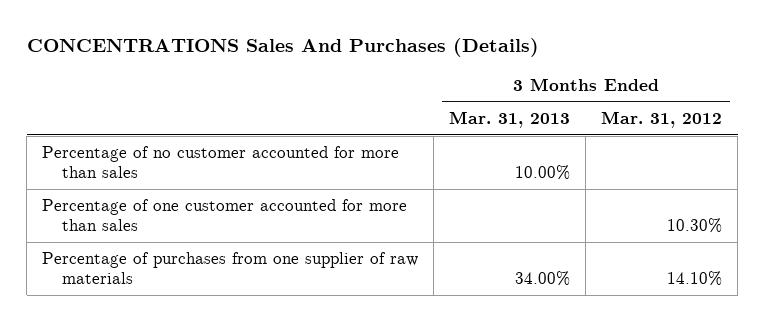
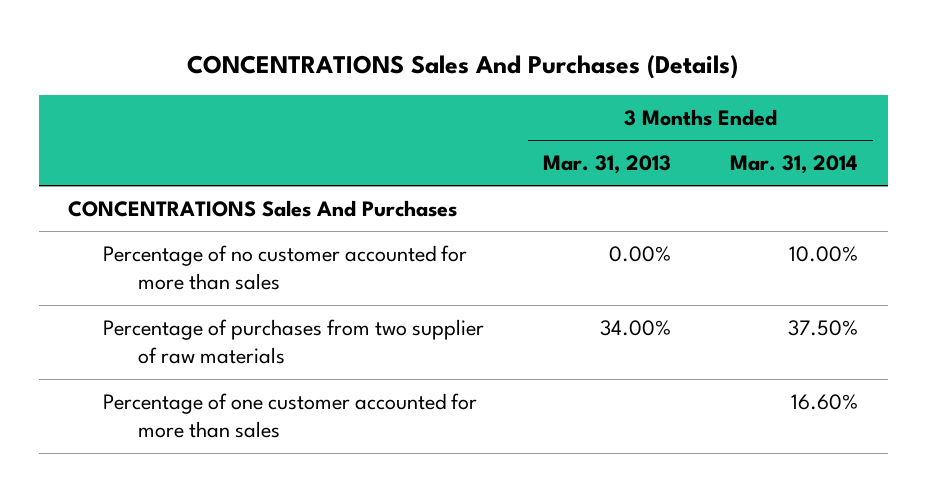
[601,110,723,128] Mar. 31, 2012 -> none
none -> [730,154,859,174] Mar. 31, 2014
none -> [68,199,458,217] CONCENTRATIONS Sales And Purchases
[515,165,571,181] 10.00% -> [609,245,672,262] 0.00%
none -> [102,318,484,365] Percentage of purchases from two supplier of raw materials
[42,252,419,285] Percentage of purchases from one supplier of raw materials -> none

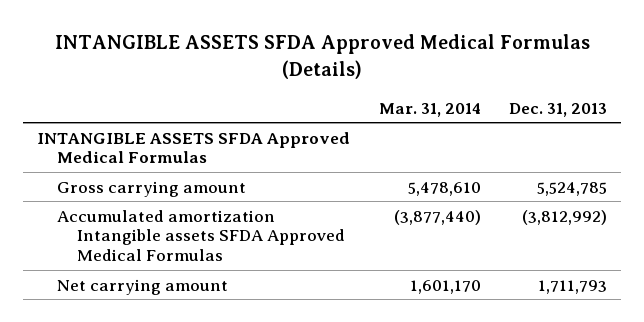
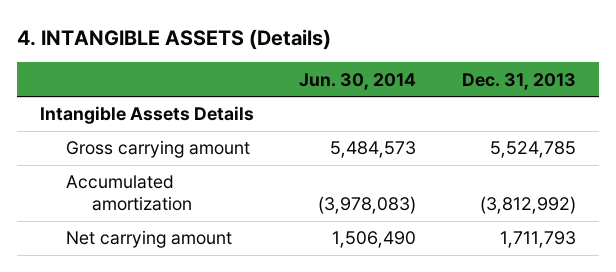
[55,34,591,79] INTANGIBLE ASSETS SFDA Approved Medical Formulas (Details) -> [16,28,331,50] 4. INTANGIBLE ASSETS (Details)
[378,102,481,117] Mar. 31, 2014 -> none
none -> [299,72,417,90] Jun. 30, 2014
[37,131,351,164] INTANGIBLE ASSETS SFDA Approved Medical Formulas -> none
none -> [39,106,254,125] Intangible Assets Details
[56,209,345,261] Accumulated amortization Intangible assets SFDA Approved Medical Formulas -> [65,175,193,212] Accumulated amortization

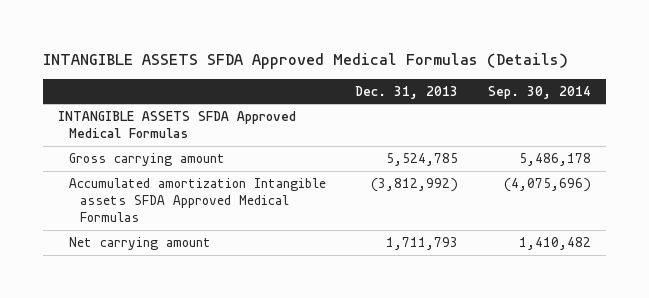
[16,28,331,50] 4. INTANGIBLE ASSETS (Details) -> [43,52,569,69] INTANGIBLE ASSETS SFDA Approved Medical Formulas (Details)
[299,72,417,90] Jun. 30, 2014 -> none
none -> [487,85,591,99] Sep. 30, 2014
[39,106,254,125] Intangible Assets Details -> none
none -> [58,111,297,139] INTANGIBLE ASSETS SFDA Approved Medical Formulas
[65,175,193,212] Accumulated amortization -> [68,178,326,223] Accumulated amortization Intangible assets SFDA Approved Medical Formulas

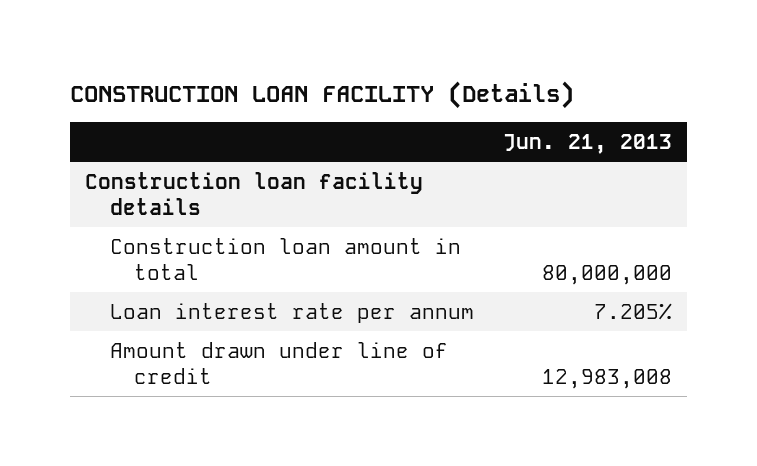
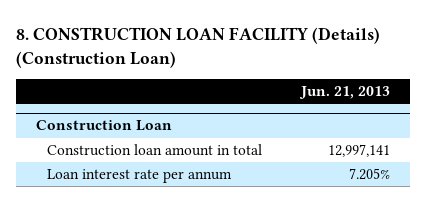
[69,80,574,109] CONSTRUCTION LOAN FACILITY (Details) -> [16,26,381,68] 8. CONSTRUCTION LOAN FACILITY (Details) (Construction Loan)
[84,171,423,215] Construction loan facility details -> none
none -> [35,120,172,132] Construction Loan
[542,264,673,285] 80,000,000 -> [328,144,391,158] 12,997,141
[109,341,448,384] Amount drawn under line of credit -> none

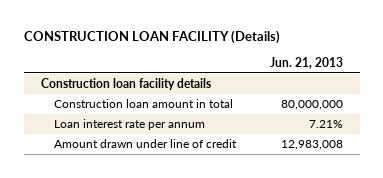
[16,26,381,68] 8. CONSTRUCTION LOAN FACILITY (Details) (Construction Loan) -> [23,30,280,45] CONSTRUCTION LOAN FACILITY (Details)
[35,120,172,132] Construction Loan -> none
none -> [40,78,211,91] Construction loan facility details
[328,144,391,158] 12,997,141 -> [280,100,343,111] 80,000,000
[349,168,391,181] 7.205% -> [308,120,343,129] 7.21%
none -> [54,139,238,149] Amount drawn under line of credit

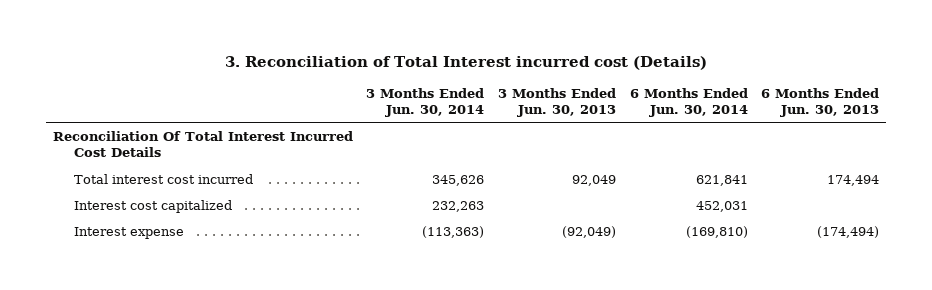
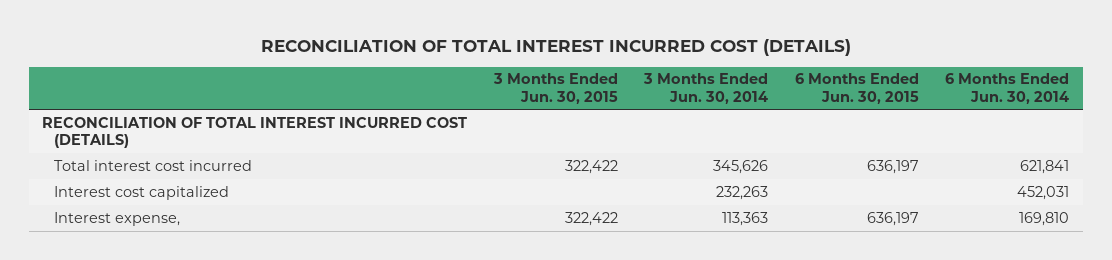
[225,55,708,70] 3. Reconciliation of Total Interest incurred cost (Details) -> [260,38,851,56] RECONCILIATION OF TOTAL INTEREST INCURRED COST (DETAILS)
[498,87,617,118] 3 Months Ended Jun. 30, 2013 -> none
[761,87,880,118] 6 Months Ended Jun. 30, 2013 -> none
none -> [492,73,618,104] 3 Months Ended Jun. 30, 2015
none -> [794,73,919,104] 6 Months Ended Jun. 30, 2015
[52,130,353,158] Reconciliation Of Total Interest Incurred Cost Details -> [42,116,468,149] RECONCILIATION OF TOTAL INTEREST INCURRED COST (DETAILS)
[73,226,184,239] Interest expense -> [54,211,181,226] Interest expense,
[422,225,485,238] (113,363) -> [722,211,769,226] 113,363
[685,225,748,238] (169,810) -> [1019,211,1070,226] 169,810

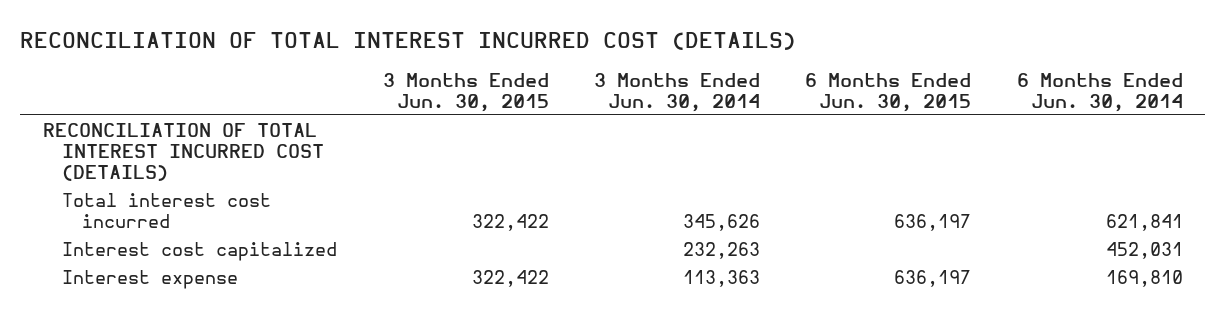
[54,211,181,226] Interest expense, -> [62,269,239,289] Interest expense

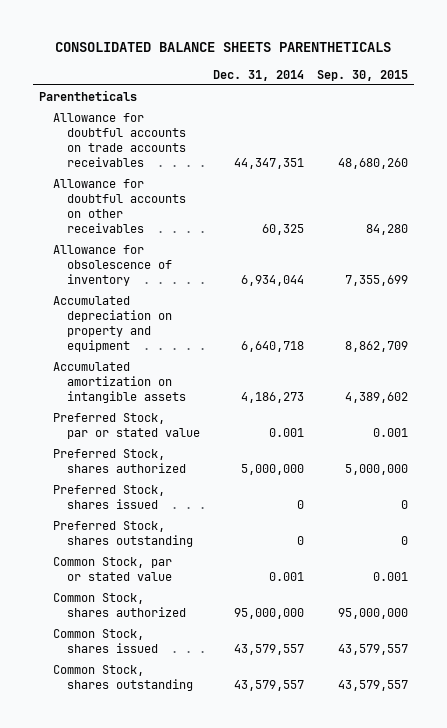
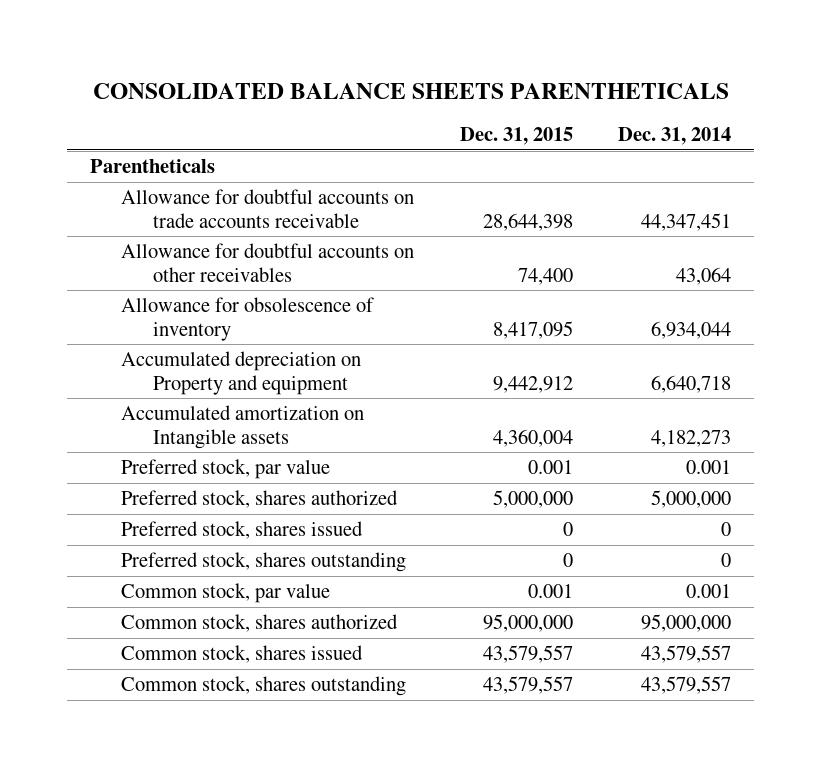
[316,69,408,81] Sep. 30, 2015 -> none
none -> [459,127,573,146] Dec. 31, 2015
[52,113,186,168] Allowance for doubtful accounts on trade accounts receivables -> [121,189,415,228] Allowance for doubtful accounts on trade accounts receivable
[233,158,304,170] 44,347,351 -> [641,212,732,231] 44,347,451
[261,224,304,236] 60,325 -> [676,266,732,285] 43,064
[52,296,172,353] Accumulated depreciation on property and equipment -> [121,351,362,395] Accumulated depreciation on Property and equipment
[52,362,186,404] Accumulated amortization on intangible assets -> [121,405,365,449] Accumulated amortization on Intangible assets
[240,392,304,404] 4,186,273 -> [651,429,732,447] 4,182,273
[52,413,200,440] Preferred Stock, par or stated value -> [121,459,331,480] Preferred stock, par value
[52,449,186,474] Preferred Stock, shares authorized -> [121,490,399,509] Preferred stock, shares authorized
[52,485,165,510] Preferred Stock, shares issued -> [121,521,364,540] Preferred stock, shares issued
[52,521,193,548] Preferred Stock, shares outstanding -> [121,552,407,573] Preferred stock, shares outstanding
[52,557,172,582] Common Stock, par or stated value -> [121,583,331,604] Common stock, par value
[52,593,186,618] Common Stock, shares authorized -> [121,614,399,633] Common stock, shares authorized
[52,629,158,654] Common Stock, shares issued -> [121,645,364,664] Common stock, shares issued
[52,665,193,692] Common Stock, shares outstanding -> [121,676,407,697] Common stock, shares outstanding

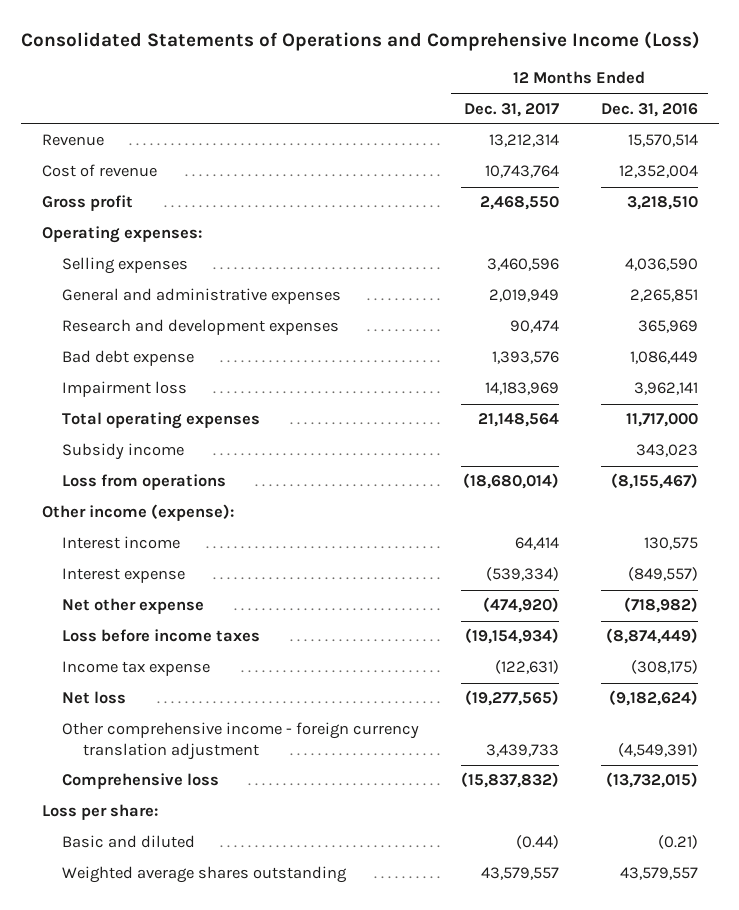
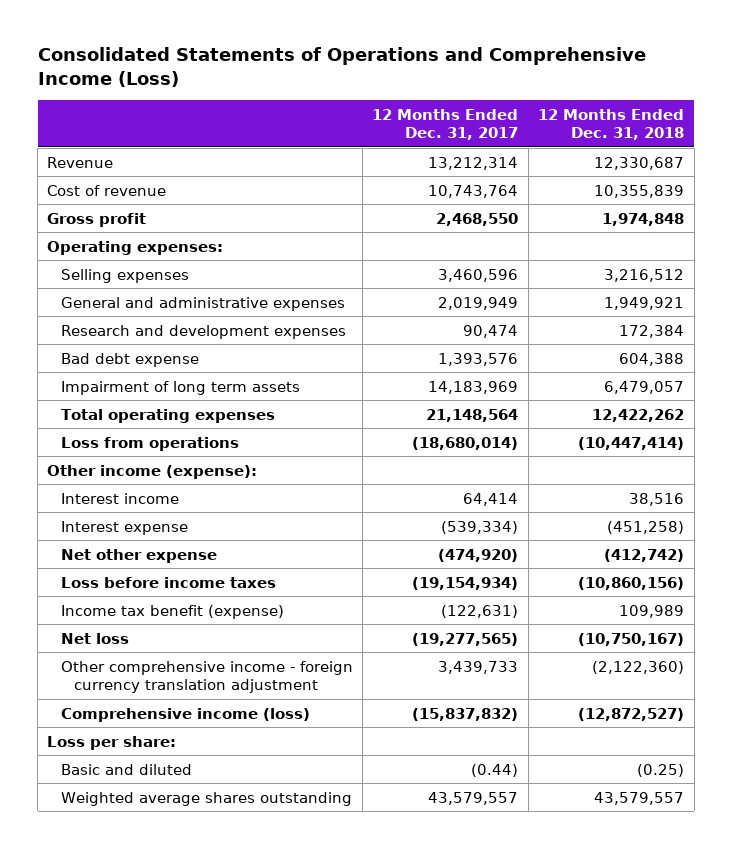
[600,102,698,117] Dec. 31, 2016 -> none
none -> [538,108,685,141] 12 Months Ended Dec. 31, 2018
[62,381,188,398] Impairment loss -> [60,380,300,395] Impairment of long term assets
[62,443,185,461] Subsidy income -> none
[62,661,211,677] Income tax expense -> [60,604,284,619] Income tax benefit (expense)
[62,773,220,790] Comprehensive loss -> [60,707,310,722] Comprehensive income (loss)

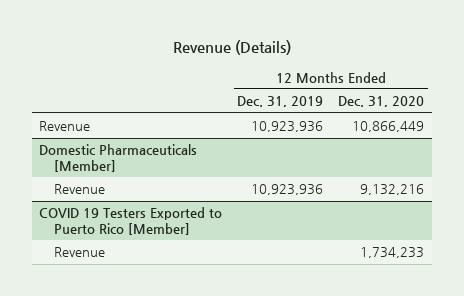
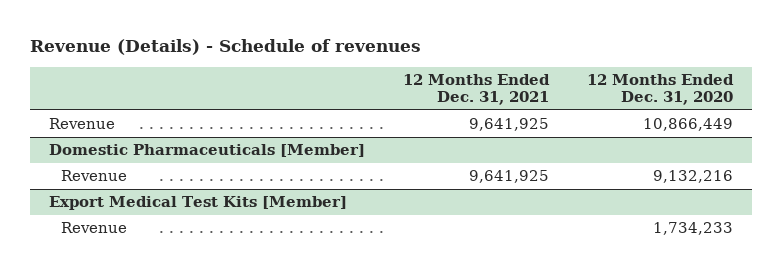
[172,40,291,56] Revenue (Details) -> [30,39,422,56] Revenue (Details) - Schedule of revenues
[237,96,324,108] Dec. 31, 2019 -> none
none -> [402,74,550,105] 12 Months Ended Dec. 31, 2021
[39,207,223,236] COVID 19 Testers Exported to Puerto Rico [Member] -> [49,196,348,211] Export Medical Test Kits [Member]

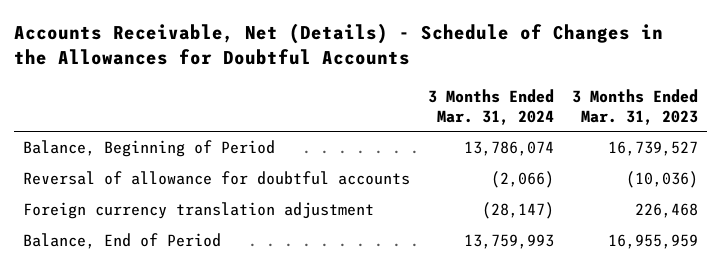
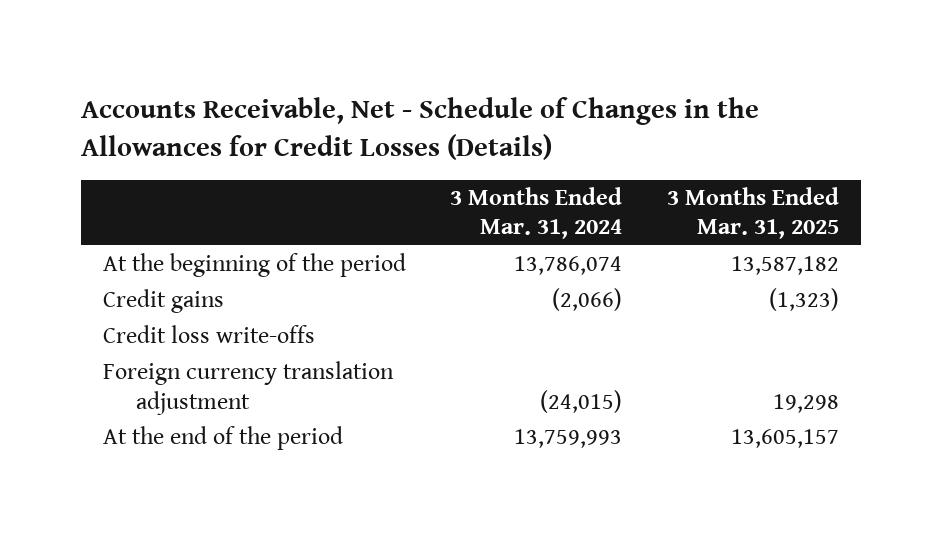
[14,23,664,66] Accounts Receivable, Net (Details) - Schedule of Changes in the Allowances for Doubtful Accounts -> [81,97,760,160] Accounts Receivable, Net - Schedule of Changes in the Allowances for Credit Losses (Details)
[572,88,699,125] 3 Months Ended Mar. 31, 2023 -> none
none -> [666,187,839,240] 3 Months Ended Mar. 31, 2025
[23,140,276,158] Balance, Beginning of Period -> [103,253,407,278] At the beginning of the period
[23,171,411,186] Reversal of allowance for doubtful accounts -> [103,289,225,314] Credit gains
none -> [103,325,316,344] Credit loss write-offs
[482,202,555,220] (28,147) -> [540,389,623,413] (24,015)
[23,233,222,250] Balance, End of Period -> [103,426,344,451] At the end of the period

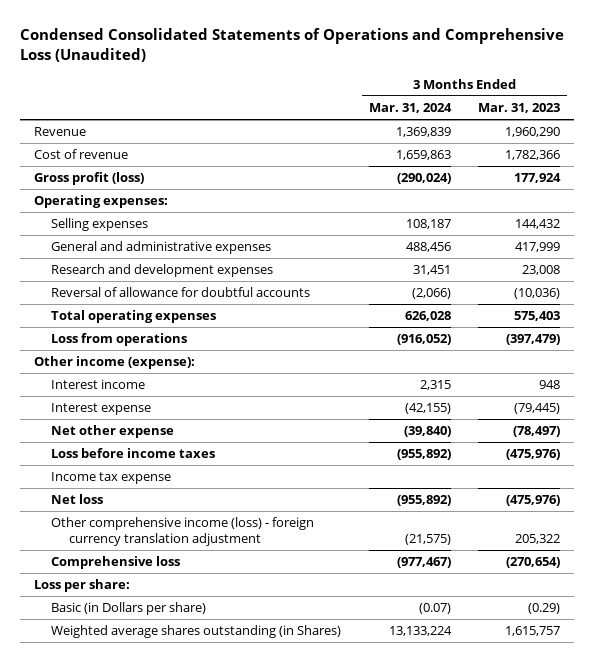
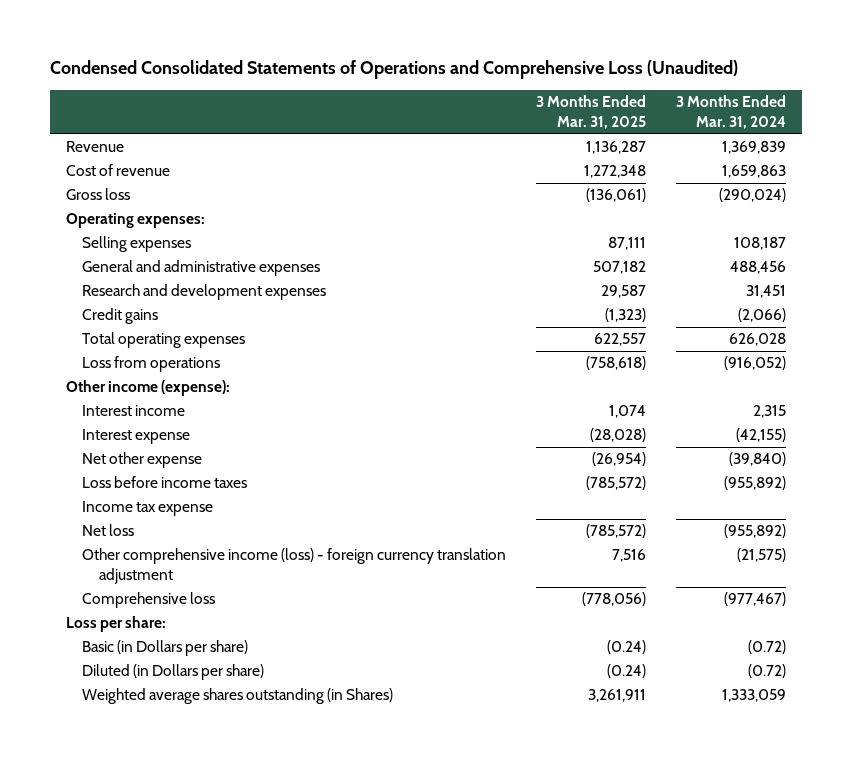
[478,102,561,113] Mar. 31, 2023 -> none
none -> [536,95,647,130] 3 Months Ended Mar. 31, 2025
[34,172,145,186] Gross profit (loss) -> [65,188,130,201] Gross loss
[51,287,311,298] Reversal of allowance for doubtful accounts -> [82,308,159,325] Credit gains
[418,603,451,615] (0.07) -> [748,640,787,655] (0.72)
none -> [82,664,265,681] Diluted (in Dollars per share)
[388,626,452,637] 13,133,224 -> [722,689,787,703] 1,333,059

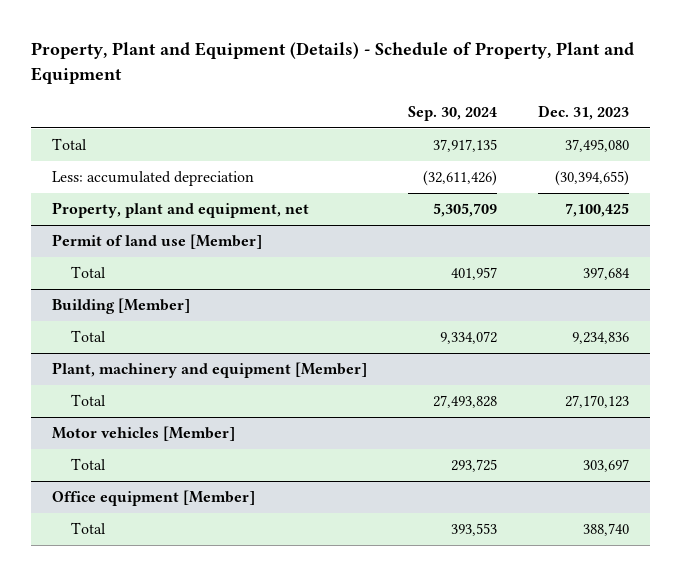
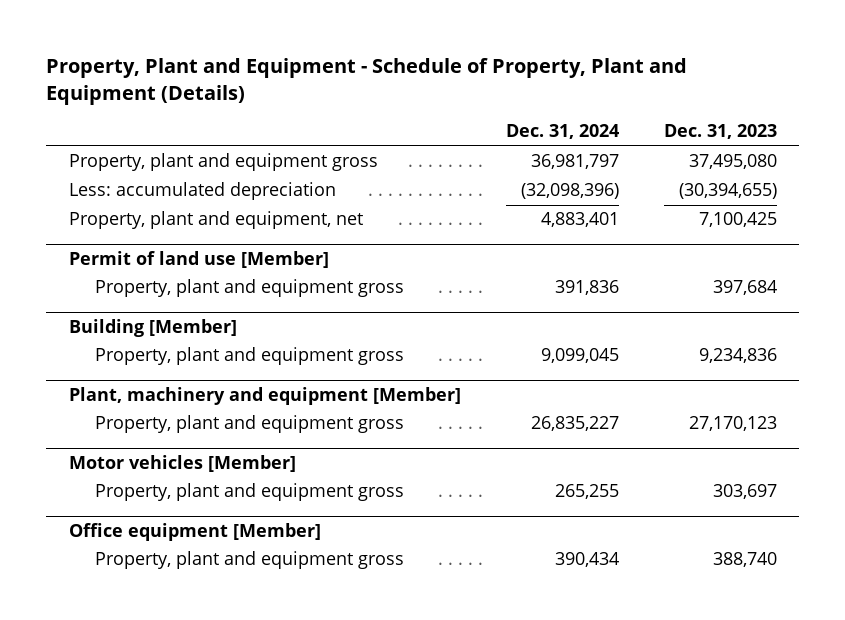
[30,42,634,84] Property, Plant and Equipment (Details) - Schedule of Property, Plant and Equipment -> [46,57,688,105] Property, Plant and Equipment - Schedule of Property, Plant and Equipment (Details)
[408,105,498,121] Sep. 30, 2024 -> none
none -> [505,124,619,140] Dec. 31, 2024
[51,138,87,151] Total -> [68,153,378,172] Property, plant and equipment gross
[71,266,107,279] Total -> [94,279,404,298] Property, plant and equipment gross
[71,330,107,343] Total -> [94,347,404,366] Property, plant and equipment gross
[71,394,107,407] Total -> [94,415,404,434] Property, plant and equipment gross
[71,458,107,471] Total -> [94,483,404,502] Property, plant and equipment gross
[71,522,107,535] Total -> [94,551,404,570] Property, plant and equipment gross

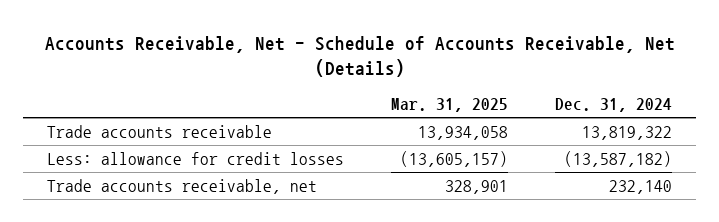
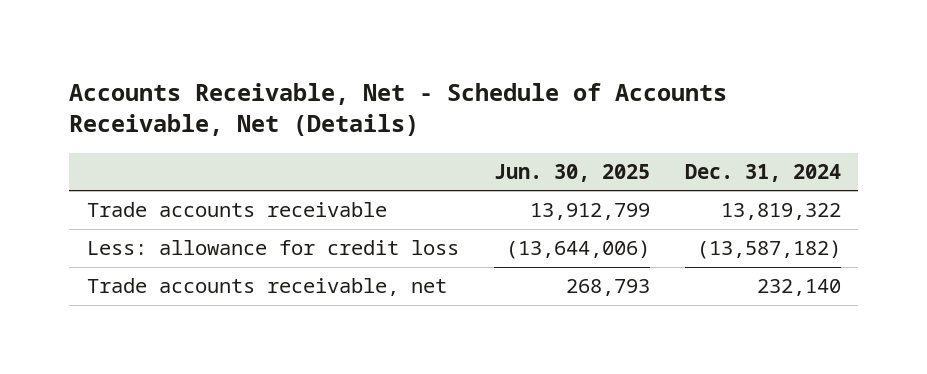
[391,97,509,112] Mar. 31, 2025 -> none
none -> [493,163,650,182] Jun. 30, 2025
[46,151,344,165] Less: allowance for credit losses -> [86,240,459,256] Less: allowance for credit loss

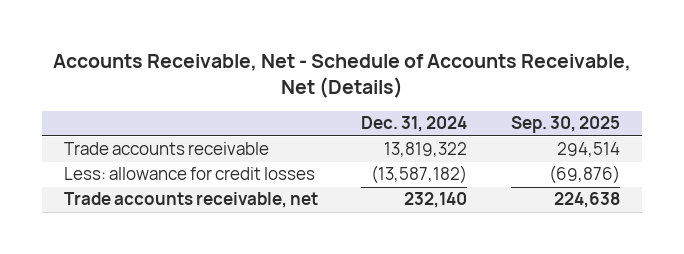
[493,163,650,182] Jun. 30, 2025 -> none
none -> [510,116,620,134] Sep. 30, 2025
[86,240,459,256] Less: allowance for credit loss -> [63,167,315,181] Less: allowance for credit losses

